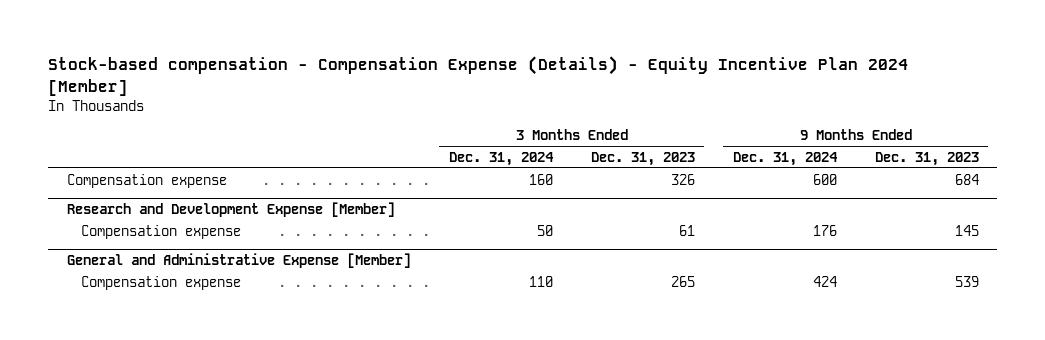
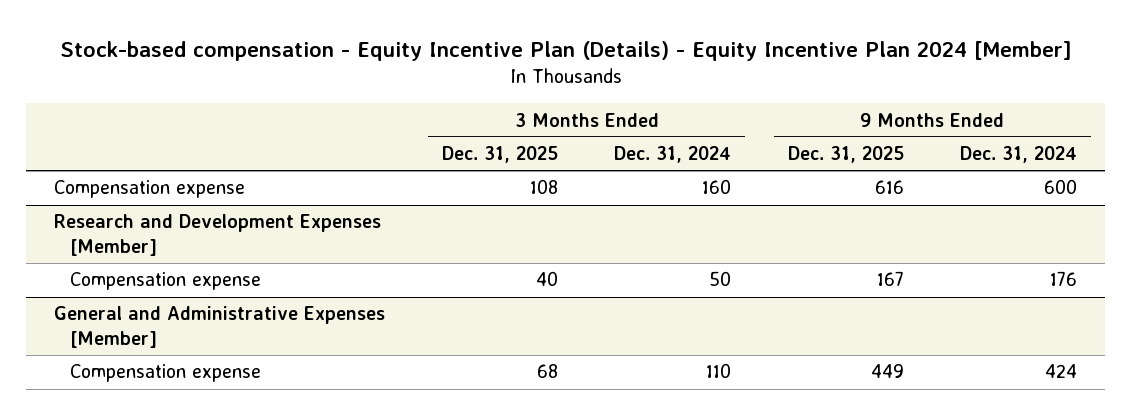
[48,55,909,96] Stock-based compensation - Compensation Expense (Details) - Equity Incentive Plan 2024 [Member] -> [59,40,1072,61] Stock-based compensation - Equity Incentive Plan (Details) - Equity Incentive Plan 2024 [Member]
[590,151,695,166] Dec. 31, 2023 -> none
[874,151,979,166] Dec. 31, 2023 -> none
none -> [441,146,558,164] Dec. 31, 2025
none -> [787,146,904,164] Dec. 31, 2025
[66,202,395,218] Research and Development Expense [Member] -> [54,214,382,257] Research and Development Expenses [Member]
[66,253,411,269] General and Administrative Expense [Member] -> [54,306,386,349] General and Administrative Expenses [Member]

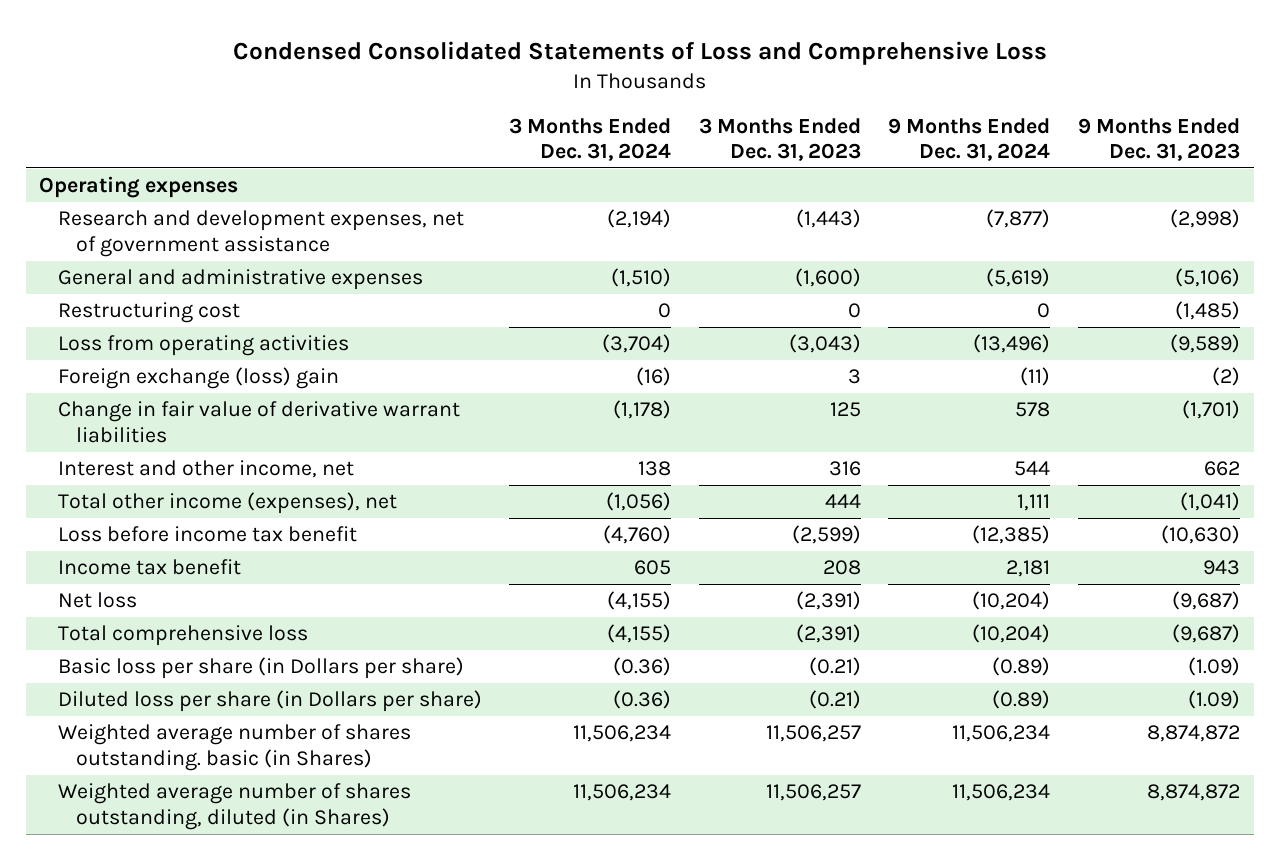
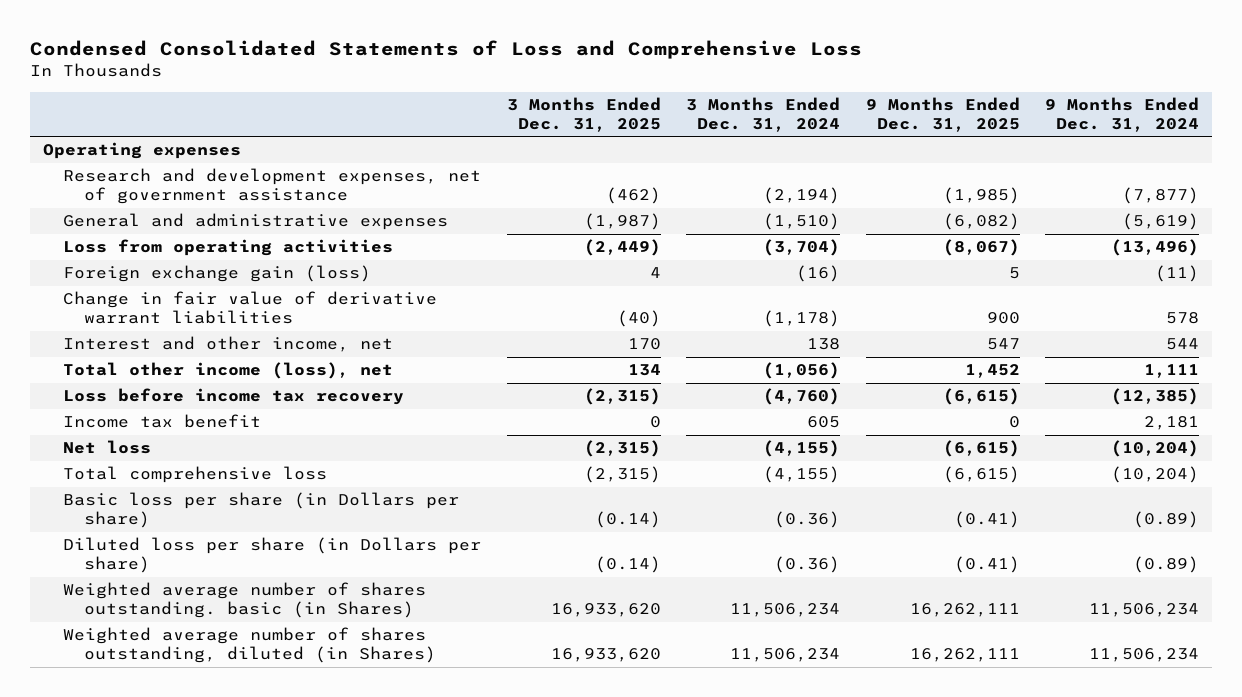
[698,117,861,161] 3 Months Ended Dec. 31, 2023 -> none
[1078,117,1241,161] 9 Months Ended Dec. 31, 2023 -> none
none -> [506,96,661,132] 3 Months Ended Dec. 31, 2025
none -> [865,96,1020,132] 9 Months Ended Dec. 31, 2025
[57,302,240,324] Restructuring cost -> none
[57,367,339,390] Foreign exchange (loss) gain -> [63,265,372,283] Foreign exchange gain (loss)
[57,492,397,515] Total other income (expenses), net -> [63,362,394,380] Total other income (loss), net
[57,526,357,543] Loss before income tax benefit -> [63,388,405,406] Loss before income tax recovery

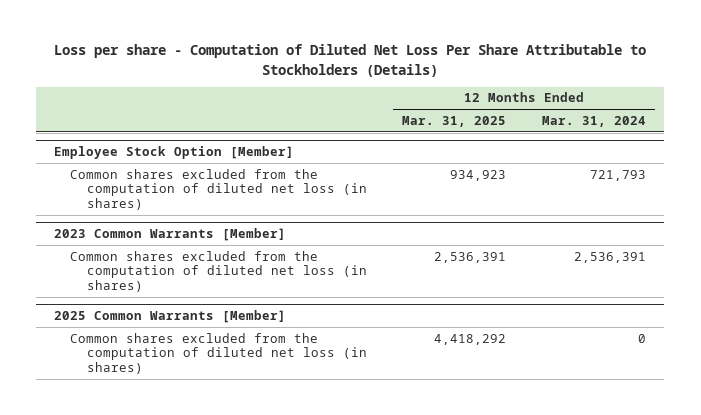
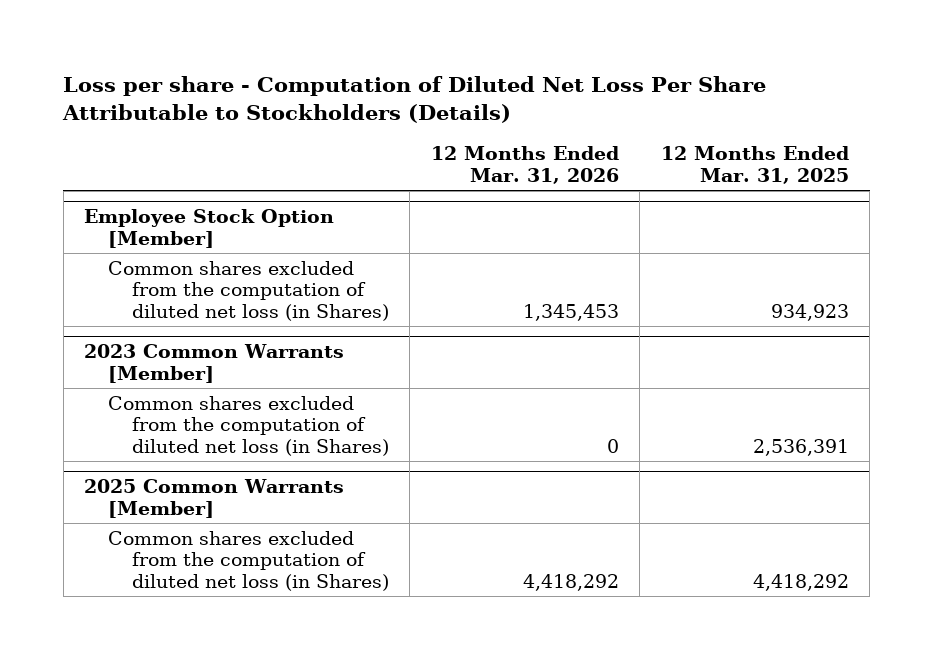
[542,115,647,127] Mar. 31, 2024 -> none
none -> [430,146,619,185] 12 Months Ended Mar. 31, 2026
[70,168,367,211] Common shares excluded from the computation of diluted net loss (in shares) -> [108,260,389,321] Common shares excluded from the computation of diluted net loss (in Shares)
[70,250,367,293] Common shares excluded from the computation of diluted net loss (in shares) -> [108,395,389,456] Common shares excluded from the computation of diluted net loss (in Shares)
[70,332,367,375] Common shares excluded from the computation of diluted net loss (in shares) -> [108,530,389,591] Common shares excluded from the computation of diluted net loss (in Shares)

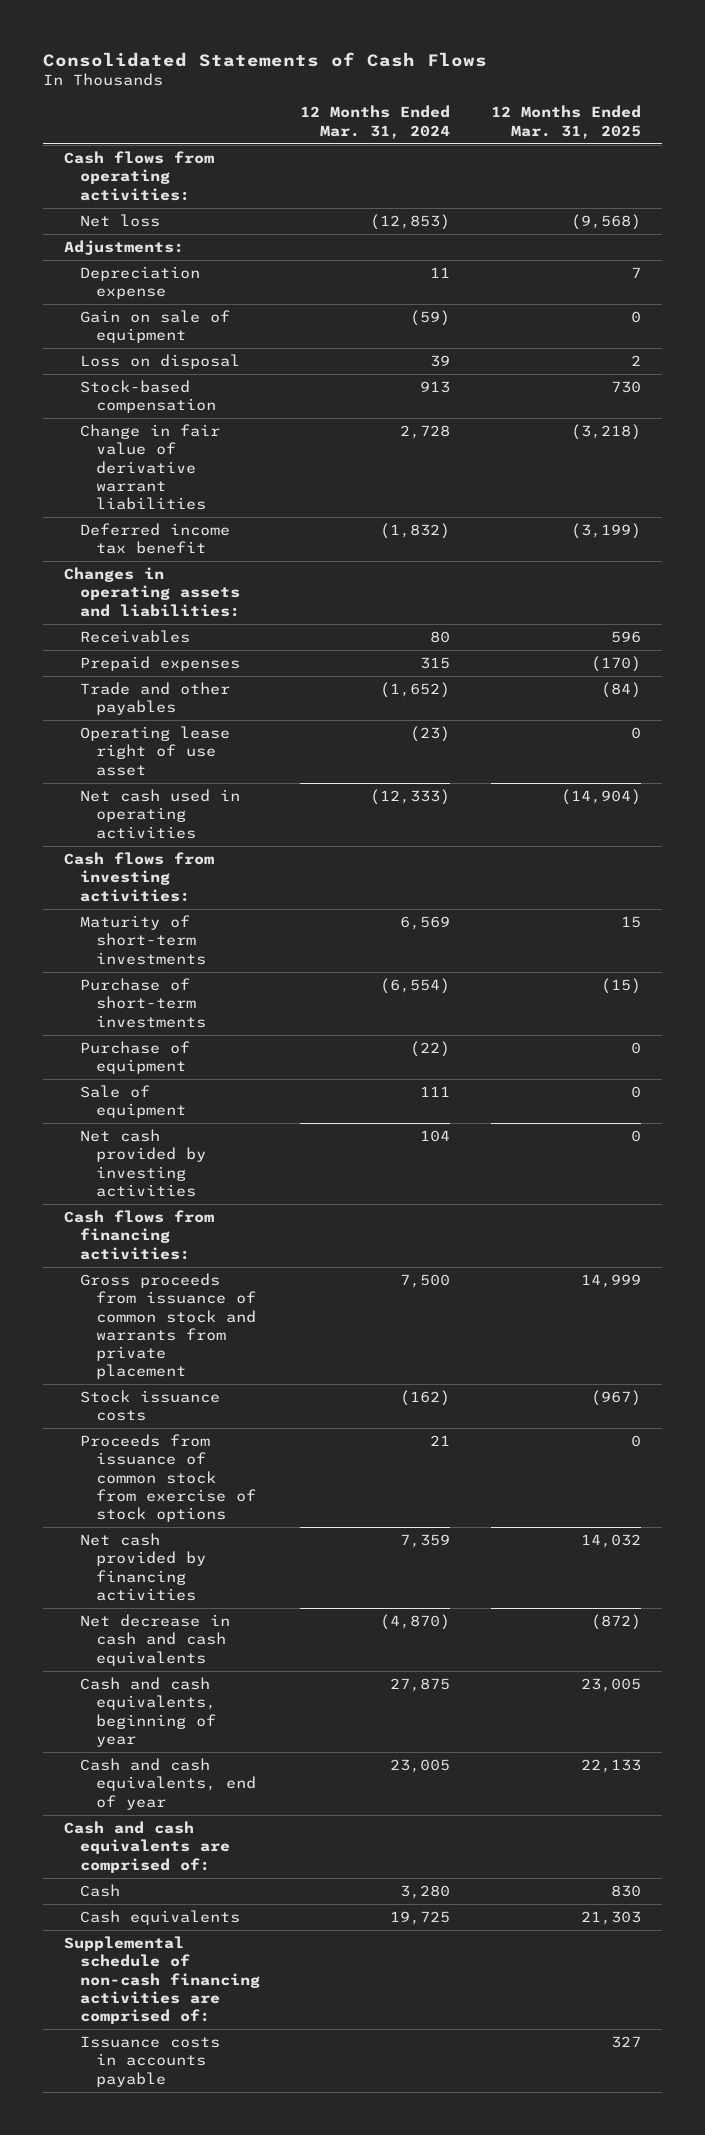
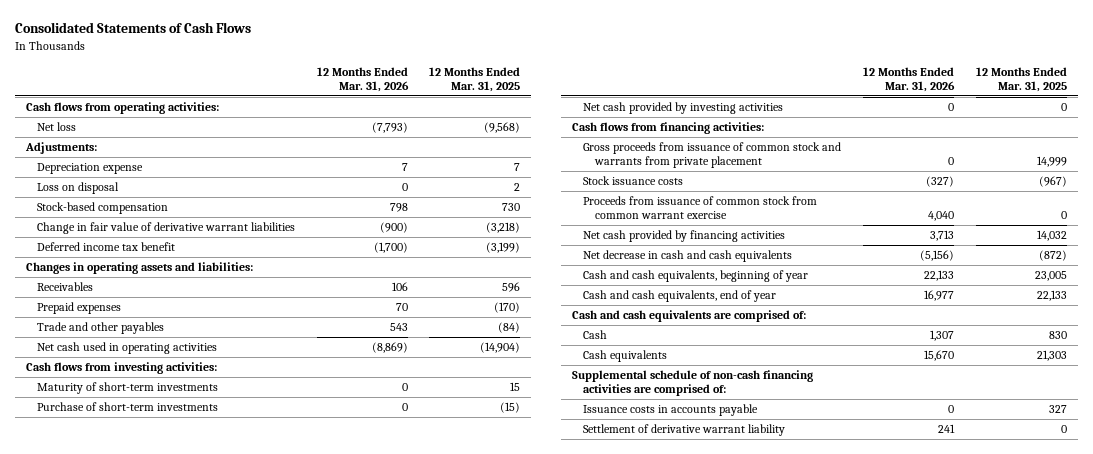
[300,105,451,139] 12 Months Ended Mar. 31, 2024 -> none
none -> [316,66,409,92] 12 Months Ended Mar. 31, 2026
[79,310,230,344] Gain on sale of equipment -> none
[79,726,230,776] Operating lease right of use asset -> none
[79,1041,190,1075] Purchase of equipment -> none
[79,1085,186,1119] Sale of equipment -> none
[79,1434,256,1523] Proceeds from issuance of common stock from exercise of stock options -> [583,195,818,220] Proceeds from issuance of common stock from common warrant exercise
none -> [583,423,786,436] Settlement of derivative warrant liability

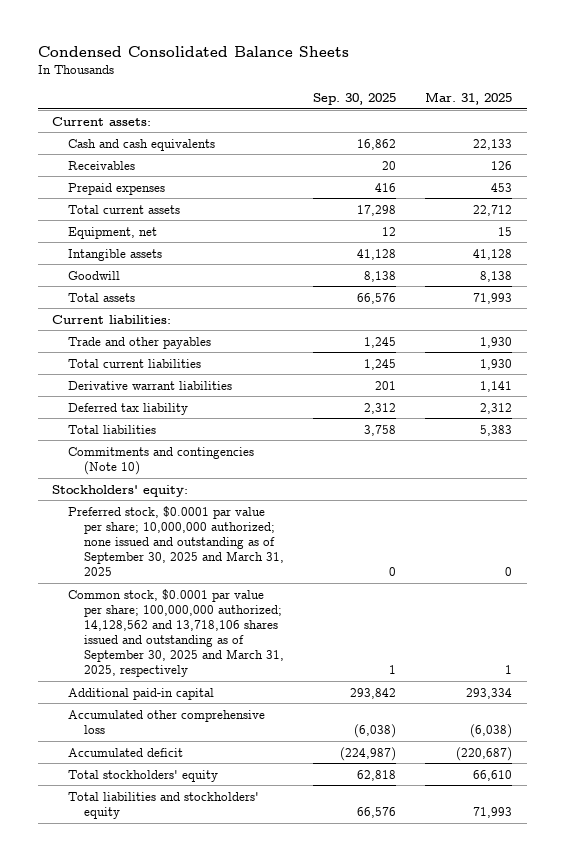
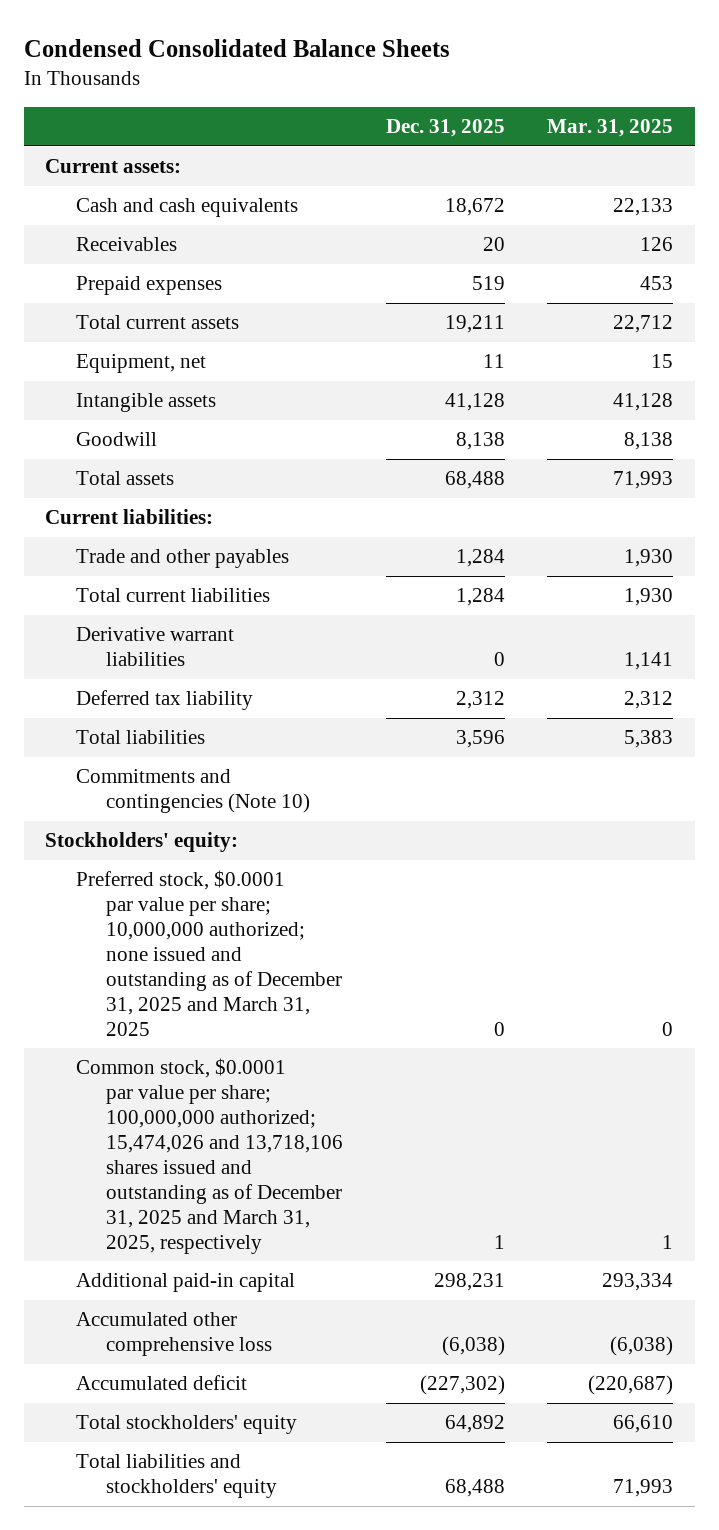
[313,92,397,105] Sep. 30, 2025 -> none
none -> [385,119,505,138] Dec. 31, 2025
[68,505,284,576] Preferred stock, $0.0001 par value per share; 10,000,000 authorized; none issued and outstanding as of September 30, 2025 and March 31, 2025 -> [75,870,343,1036] Preferred stock, $0.0001 par value per share; 10,000,000 authorized; none issued and outstanding as of December 31, 2025 and March 31, 2025
[68,588,284,678] Common stock, $0.0001 par value per share; 100,000,000 authorized; 14,128,562 and 13,718,106 shares issued and outstanding as of September 30, 2025 and March 31, 2025, respectively -> [75,1058,344,1254] Common stock, $0.0001 par value per share; 100,000,000 authorized; 15,474,026 and 13,718,106 shares issued and outstanding as of December 31, 2025 and March 31, 2025, respectively

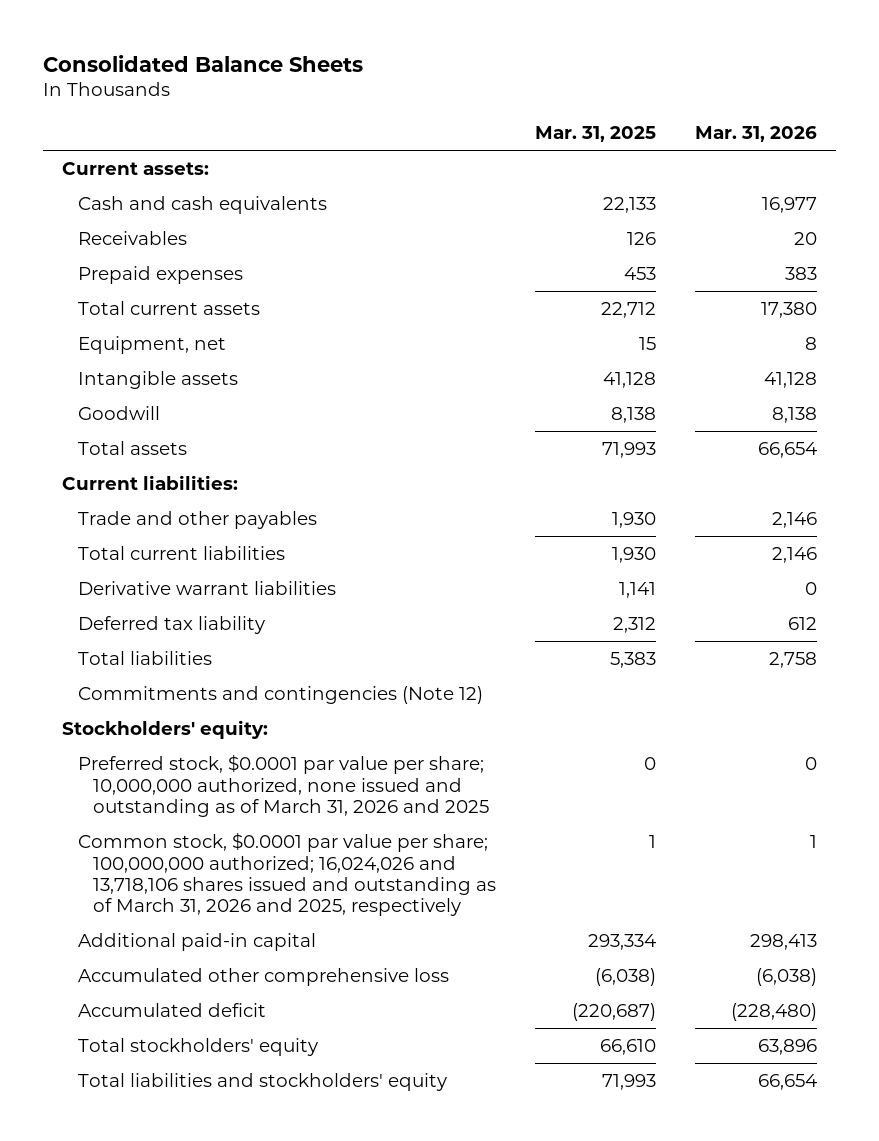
[23,38,450,57] Condensed Consolidated Balance Sheets -> [42,54,363,72] Consolidated Balance Sheets
[385,119,505,138] Dec. 31, 2025 -> none
none -> [694,125,817,142] Mar. 31, 2026
[75,769,311,814] Commitments and contingencies (Note 10) -> [77,686,483,705] Commitments and contingencies (Note 12)
[75,870,343,1036] Preferred stock, $0.0001 par value per share; 10,000,000 authorized; none issued and outstanding as of December 31, 2025 and March 31, 2025 -> [77,754,490,817] Preferred stock, $0.0001 par value per share; 10,000,000 authorized, none issued and outstanding as of March 31, 2026 and 2025
[75,1058,344,1254] Common stock, $0.0001 par value per share; 100,000,000 authorized; 15,474,026 and 13,718,106 shares issued and outstanding as of December 31, 2025 and March 31, 2025, respectively -> [77,832,497,917] Common stock, $0.0001 par value per share; 100,000,000 authorized; 16,024,026 and 13,718,106 shares issued and outstanding as of March 31, 2026 and 2025, respectively

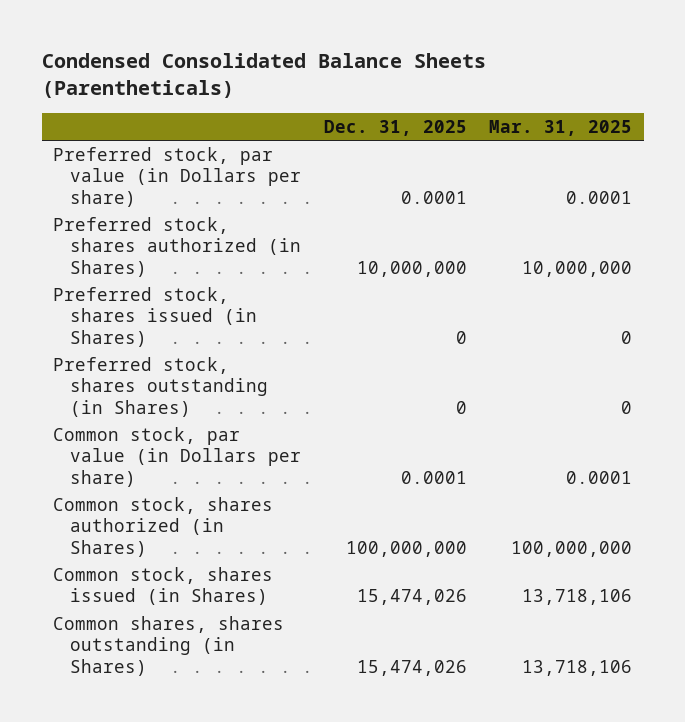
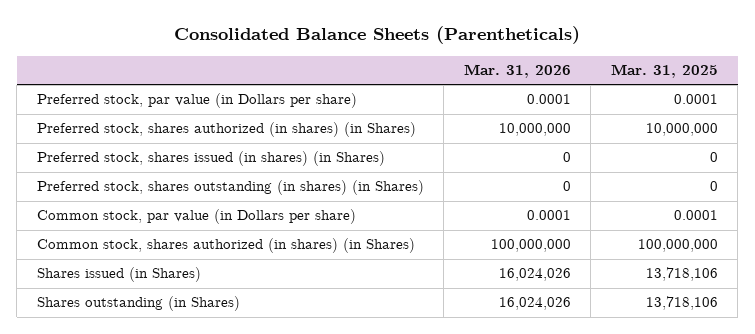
[41,53,486,99] Condensed Consolidated Balance Sheets (Parentheticals) -> [174,26,581,45] Consolidated Balance Sheets (Parentheticals)
[323,119,467,136] Dec. 31, 2025 -> none
none -> [463,64,571,79] Mar. 31, 2026
[52,217,302,277] Preferred stock, shares authorized (in Shares) -> [36,122,416,138] Preferred stock, shares authorized (in shares) (in Shares)
[52,287,258,347] Preferred stock, shares issued (in Shares) -> [36,151,385,167] Preferred stock, shares issued (in shares) (in Shares)
[52,357,269,417] Preferred stock, shares outstanding (in Shares) -> [36,180,424,196] Preferred stock, shares outstanding (in shares) (in Shares)
[52,497,273,557] Common stock, shares authorized (in Shares) -> [36,238,415,254] Common stock, shares authorized (in shares) (in Shares)
[52,567,273,606] Common stock, shares issued (in Shares) -> [36,267,201,283] Shares issued (in Shares)
[52,616,284,676] Common shares, shares outstanding (in Shares) -> [36,296,240,312] Shares outstanding (in Shares)

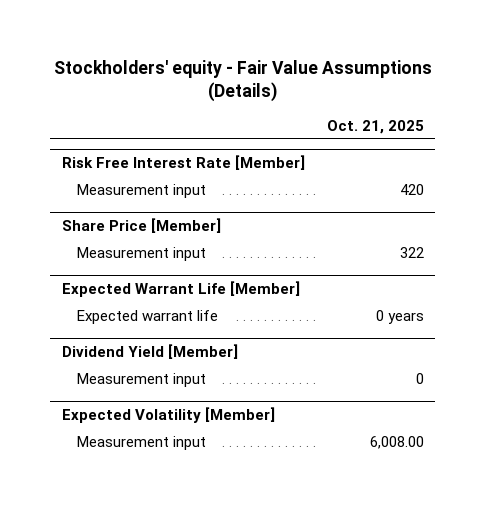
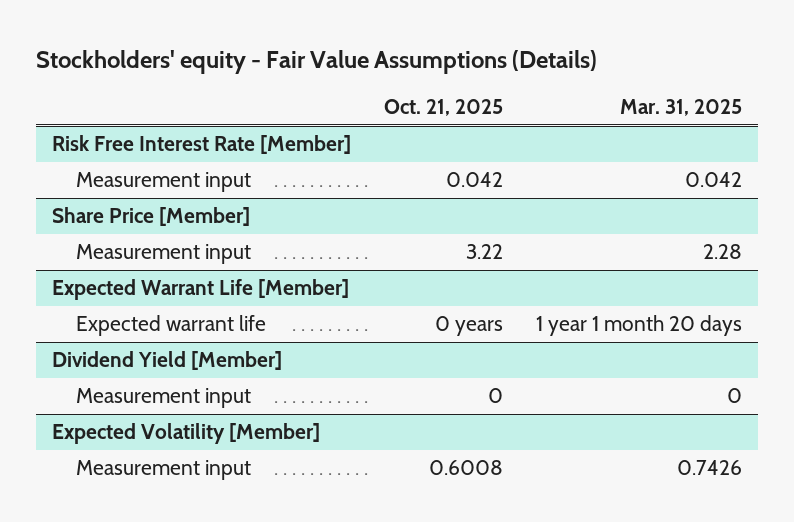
none -> [620,99,743,117] Mar. 31, 2025
[399,183,424,195] 420 -> [446,172,504,188] 0.042
[399,246,424,258] 322 -> [466,244,504,260] 3.22
[369,435,424,449] 6,008.00 -> [429,460,504,476] 0.6008

